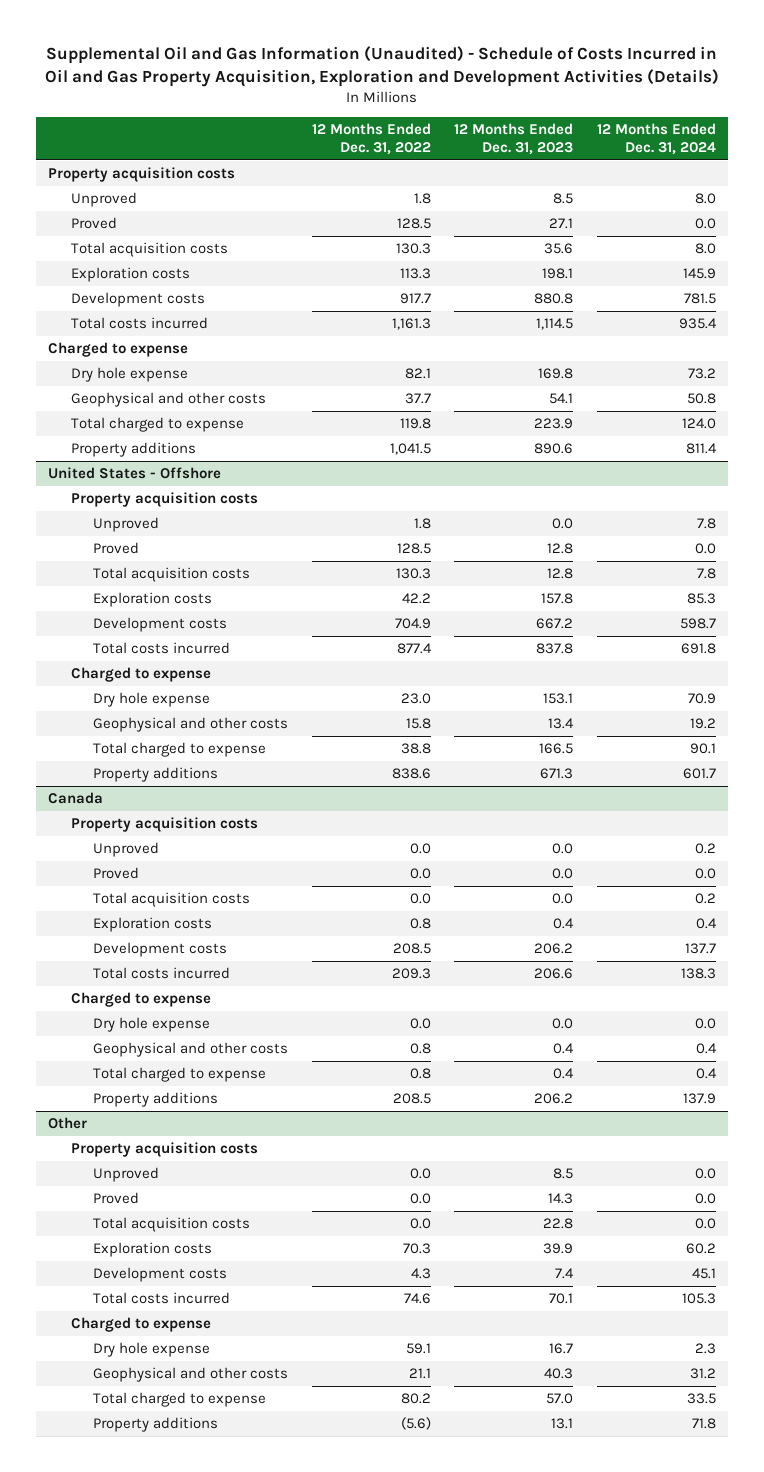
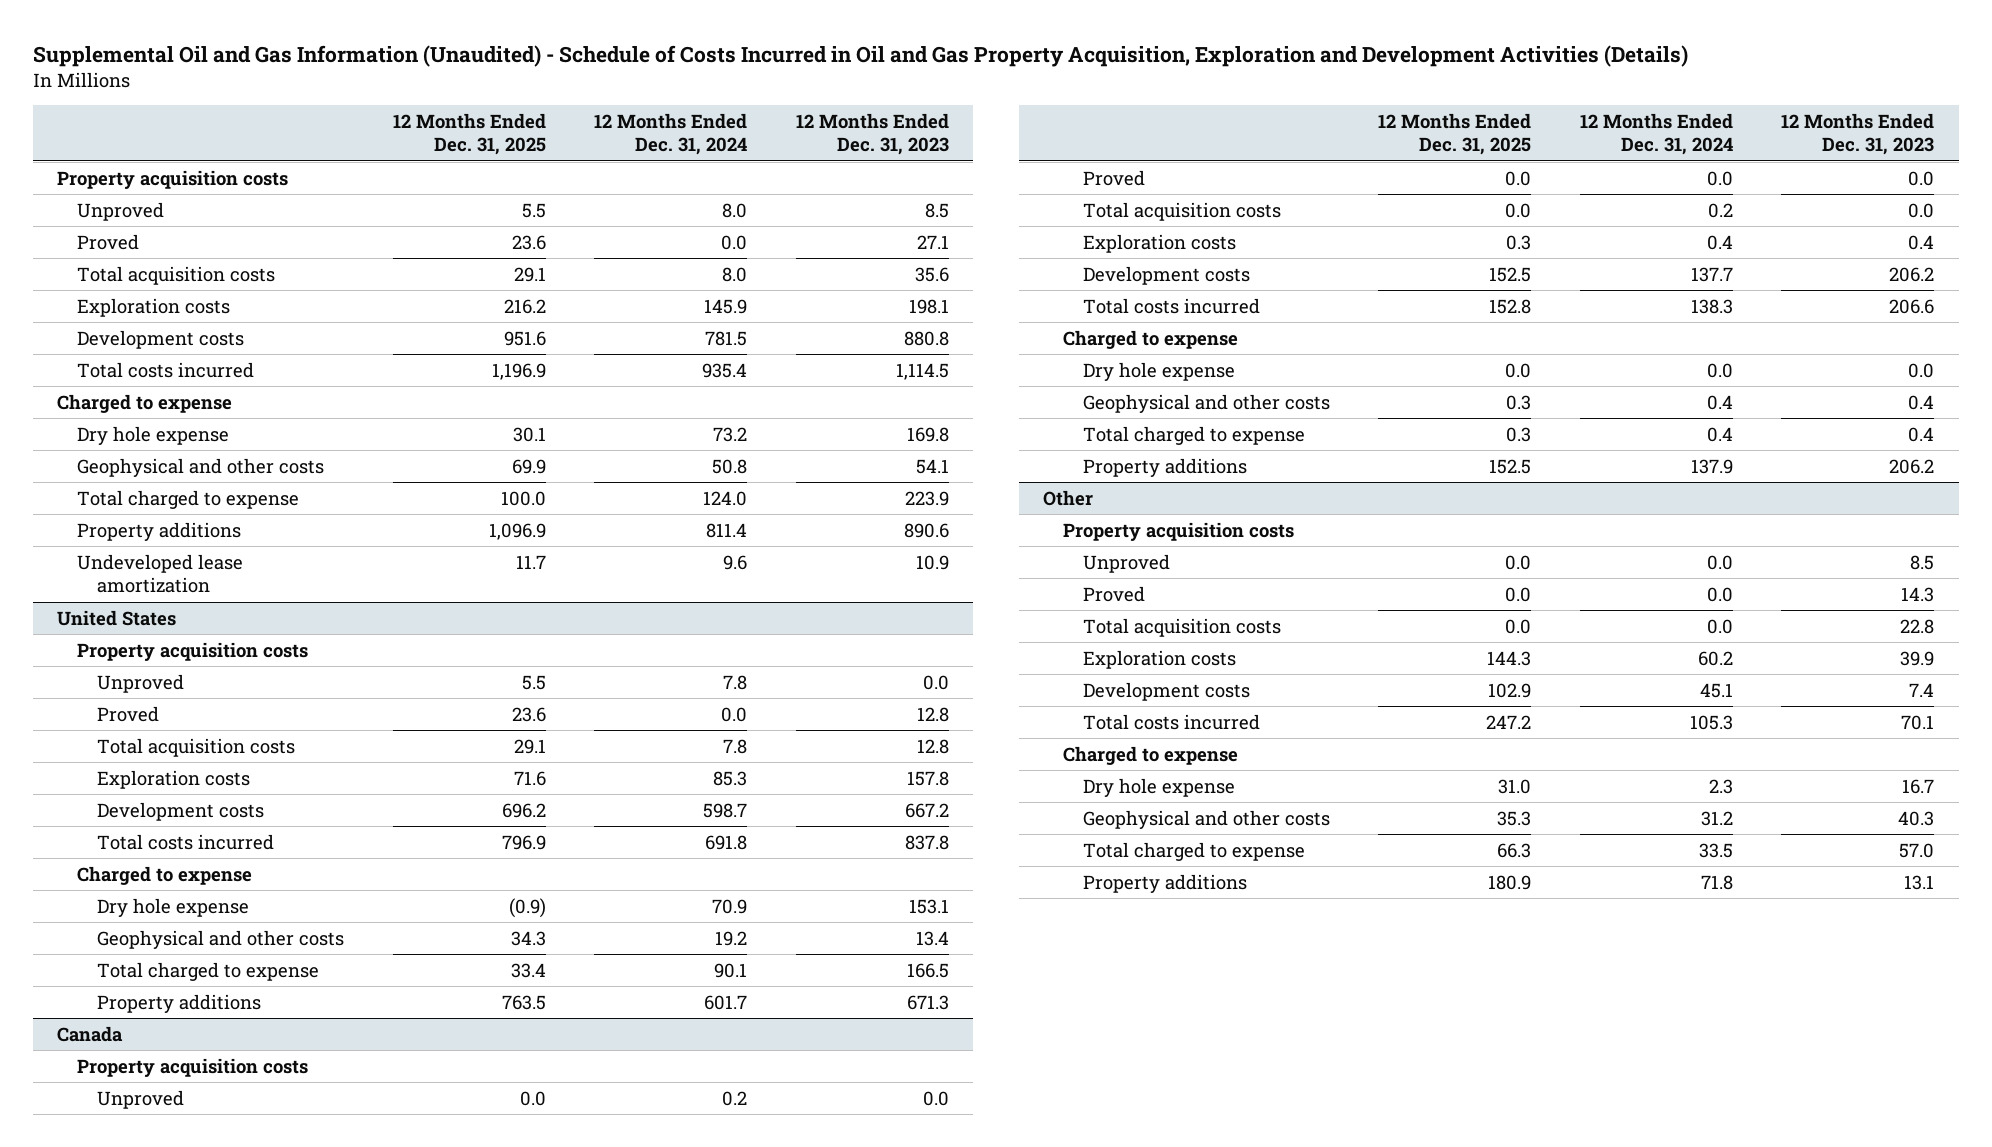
[311,123,431,155] 12 Months Ended Dec. 31, 2022 -> none
none -> [392,112,546,156] 12 Months Ended Dec. 31, 2025
none -> [77,553,244,594] Undeveloped lease amortization
[47,467,221,480] United States - Offshore -> [57,609,177,626] United States

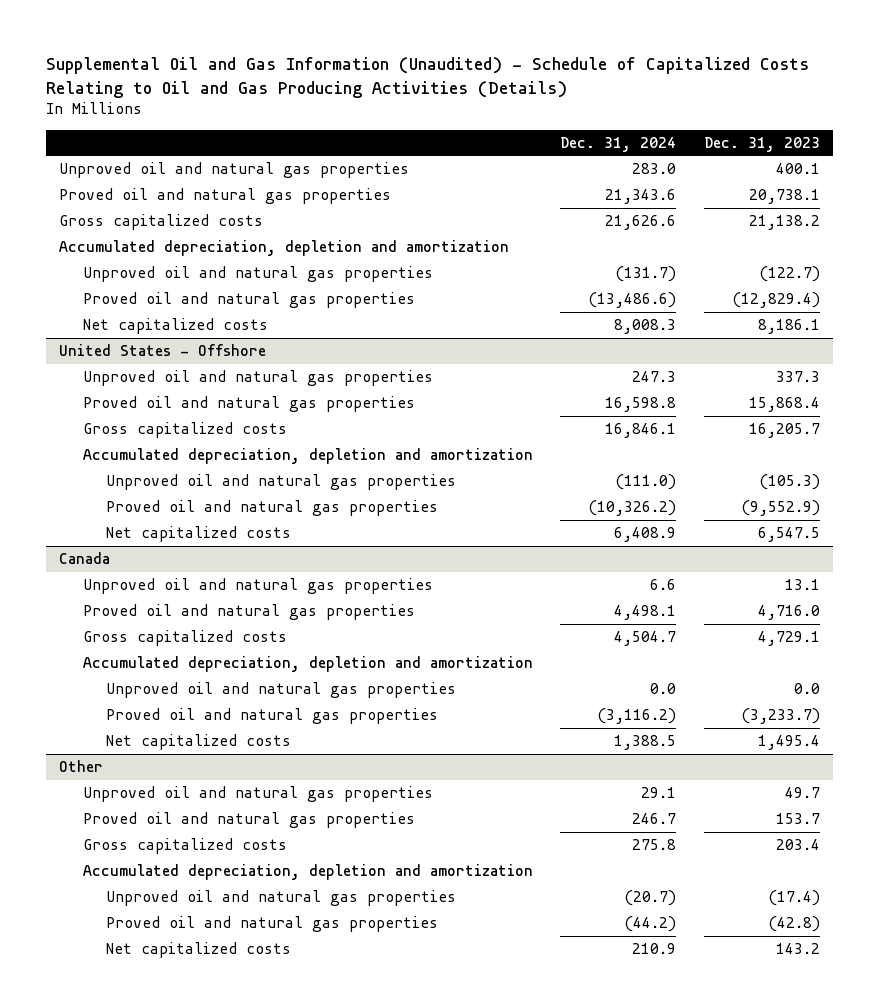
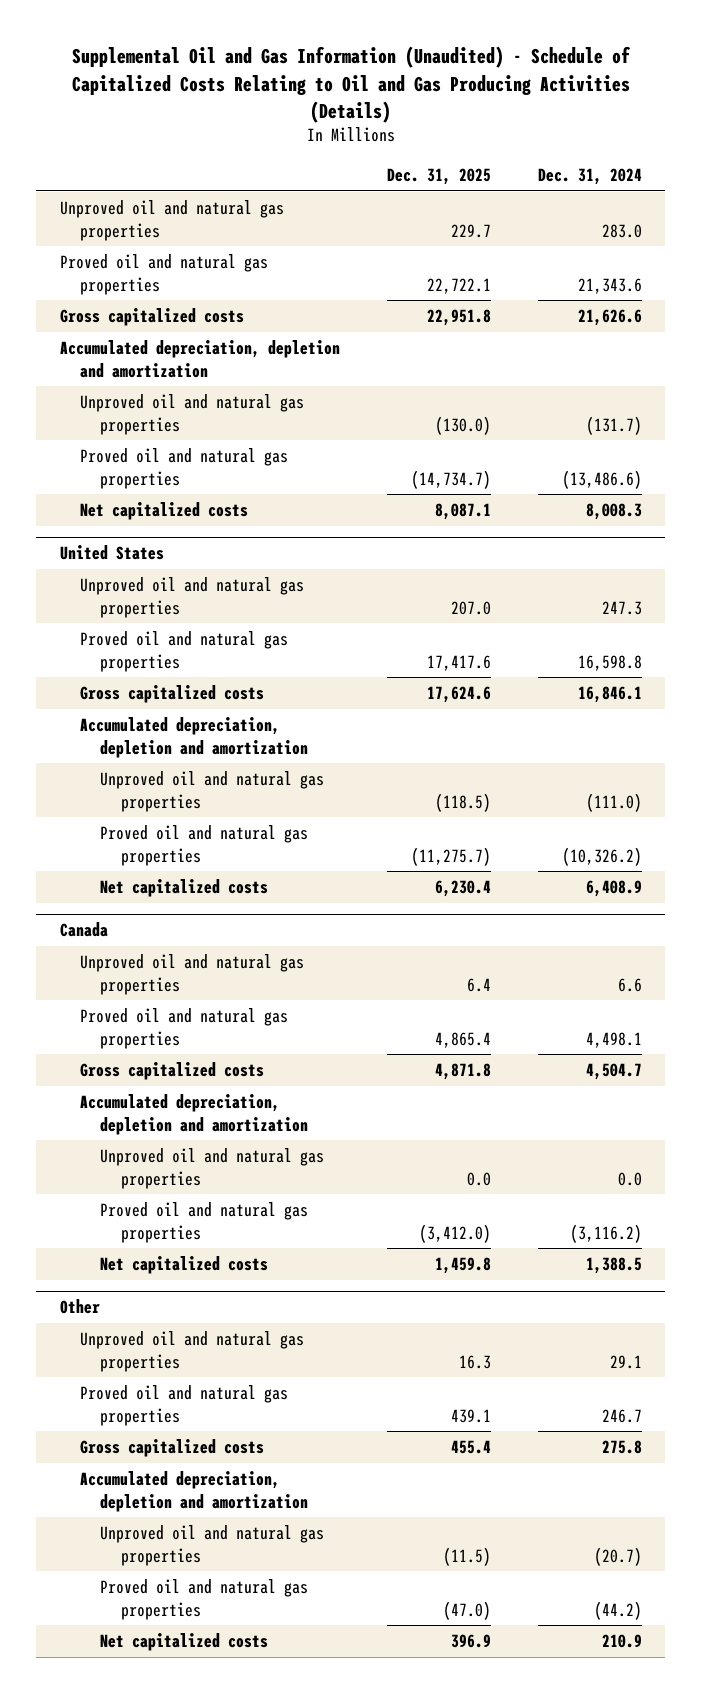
[703,136,820,152] Dec. 31, 2023 -> none
none -> [386,167,491,185] Dec. 31, 2025
[59,344,267,357] United States - Offshore -> [59,545,164,561] United States

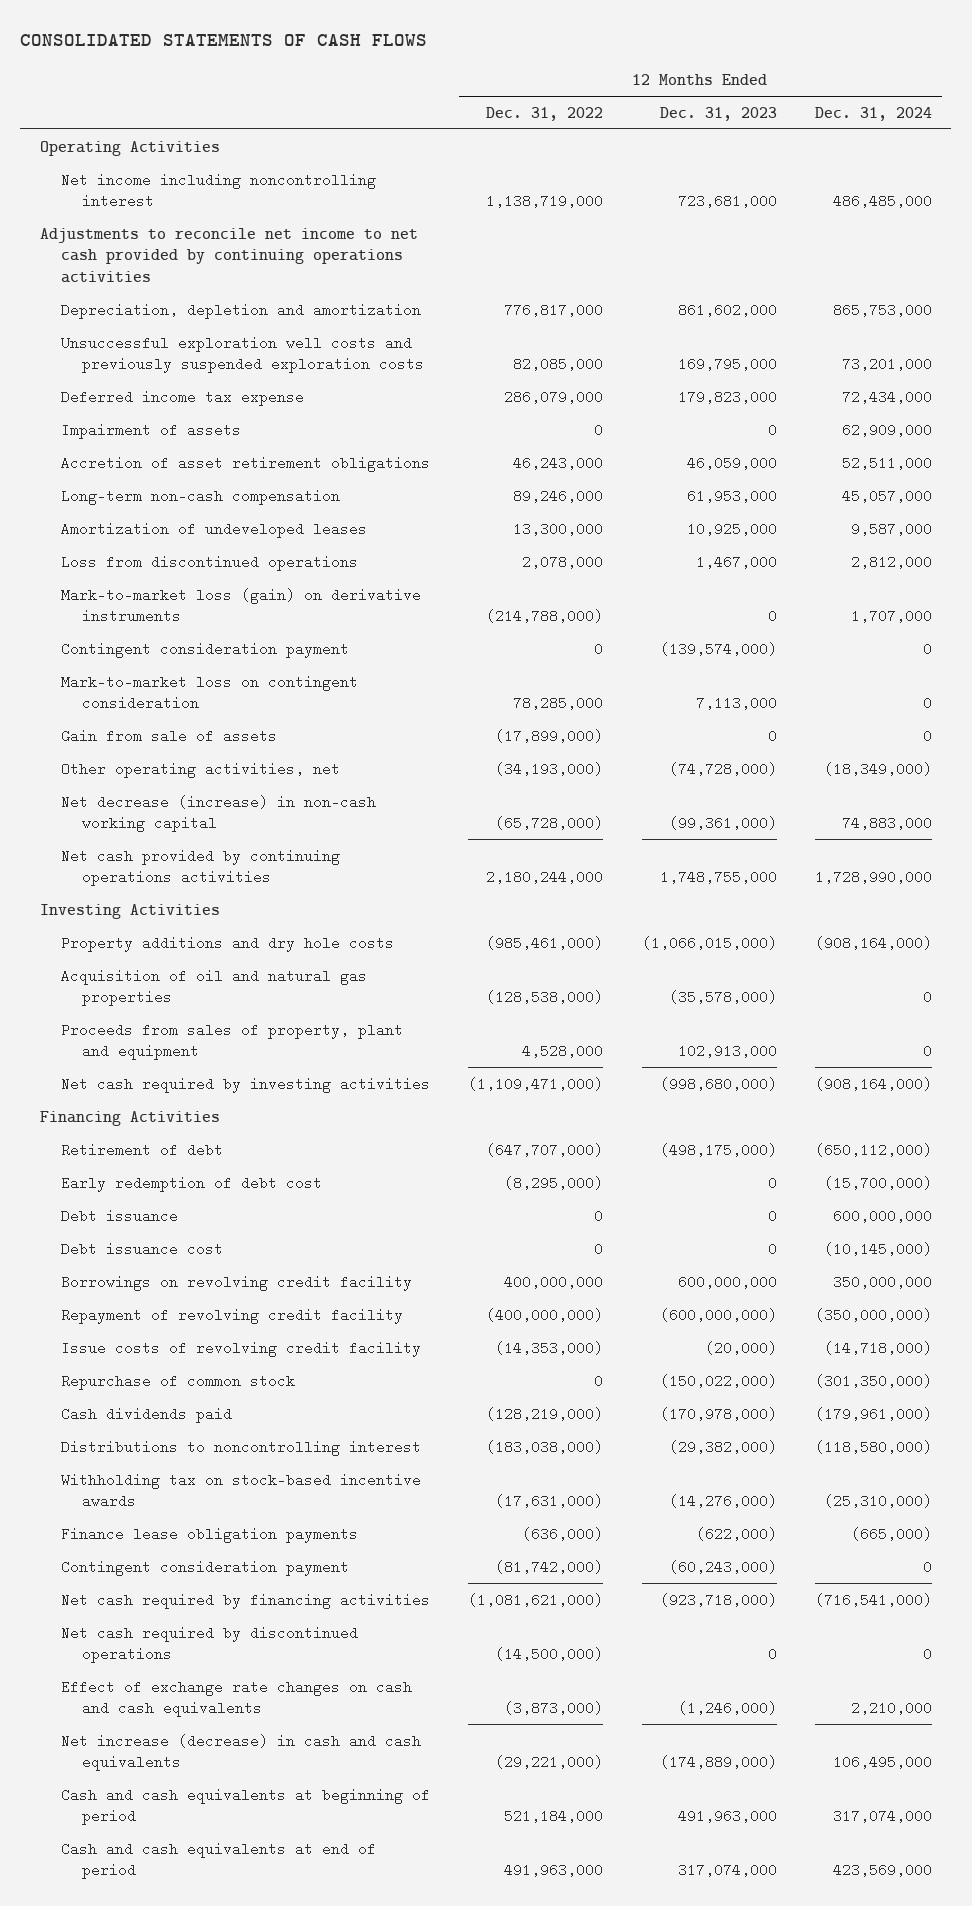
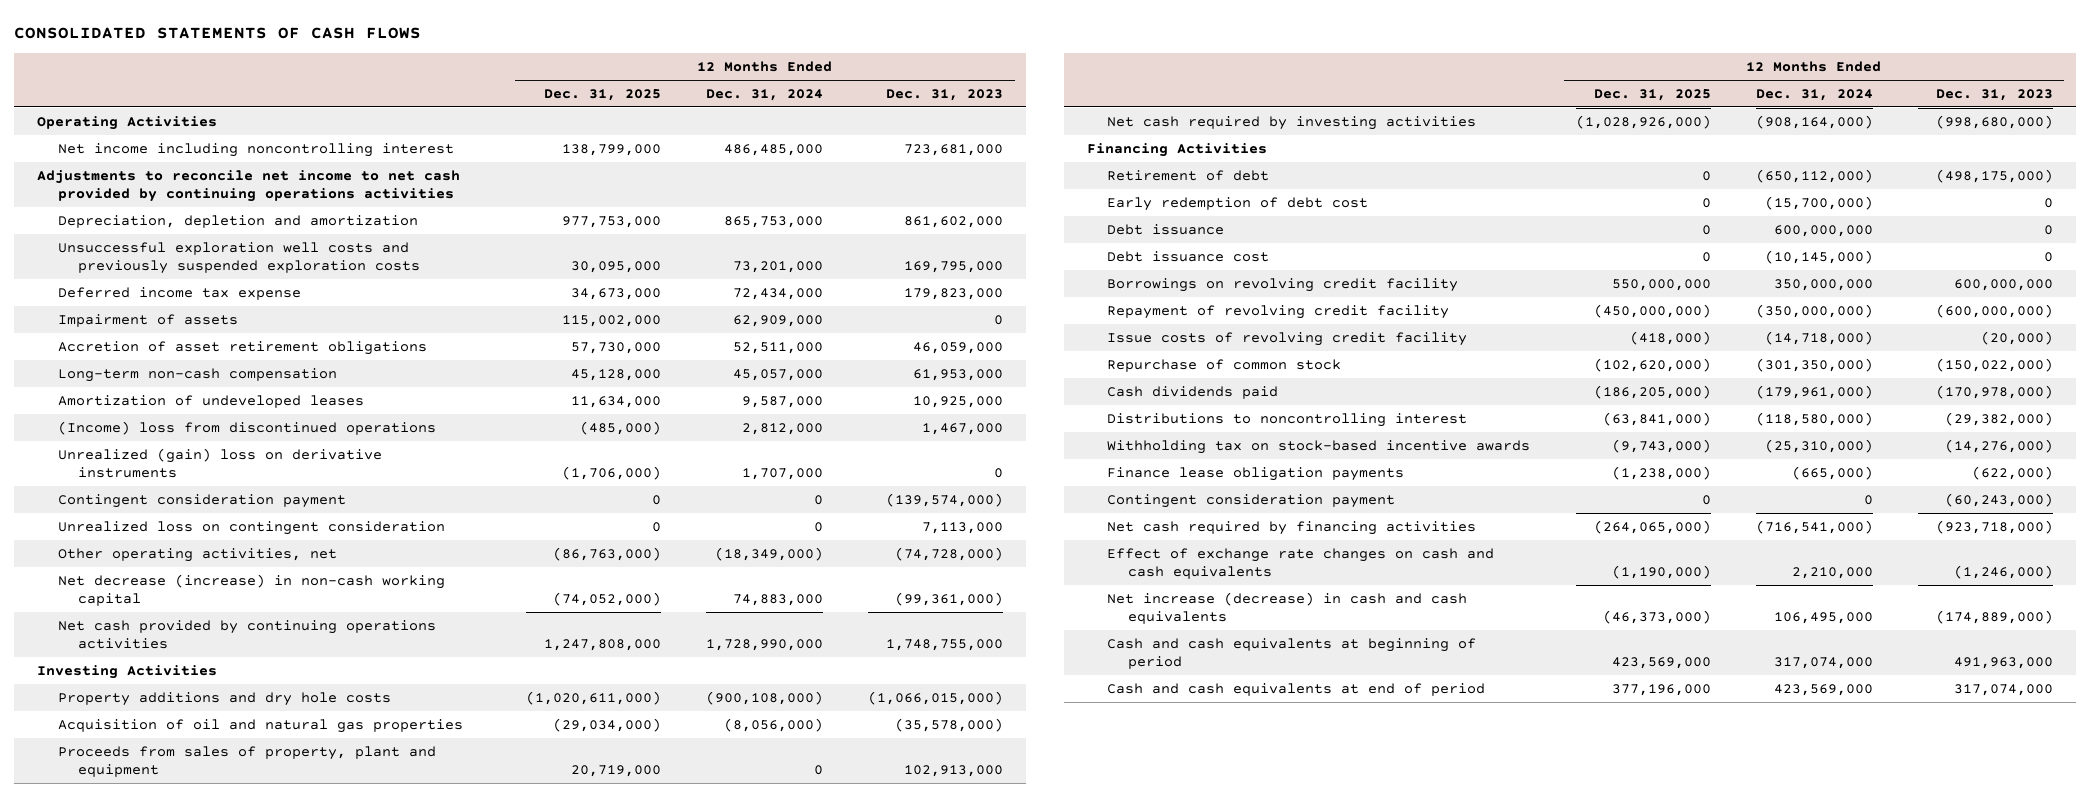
[486,106,604,121] Dec. 31, 2022 -> none
none -> [543,88,661,101] Dec. 31, 2025
[60,554,358,571] Loss from discontinued operations -> [57,420,436,435] (Income) loss from discontinued operations
[60,587,421,624] Mark-to-market loss (gain) on derivative instruments -> [57,447,382,478] Unrealized (gain) loss on derivative instruments
[60,728,277,743] Gain from sale of assets -> none
[60,674,358,711] Mark-to-market loss on contingent consideration -> [57,520,445,535] Unrealized loss on contingent consideration
[815,935,933,950] (908,164,000) -> [706,690,824,705] (900,108,000)
[923,990,933,1005] 0 -> [724,717,824,732] (8,056,000)
[60,1625,358,1664] Net cash required by discontinued operations -> none

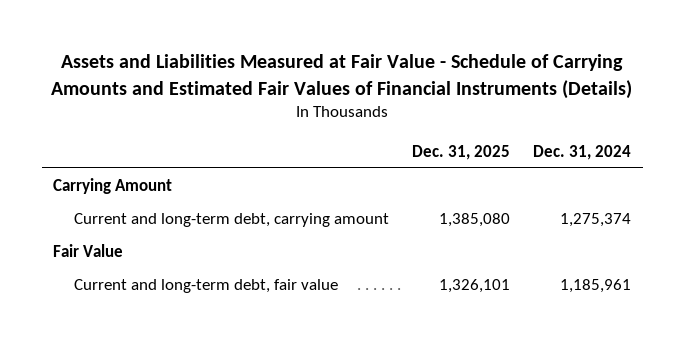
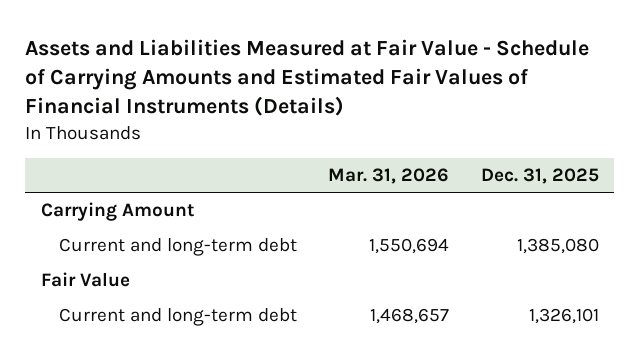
[533,144,632,160] Dec. 31, 2024 -> none
none -> [328,167,450,184] Mar. 31, 2026
[73,213,389,228] Current and long-term debt, carrying amount -> [58,238,297,257] Current and long-term debt
[73,279,338,294] Current and long-term debt, fair value -> [58,308,297,327] Current and long-term debt

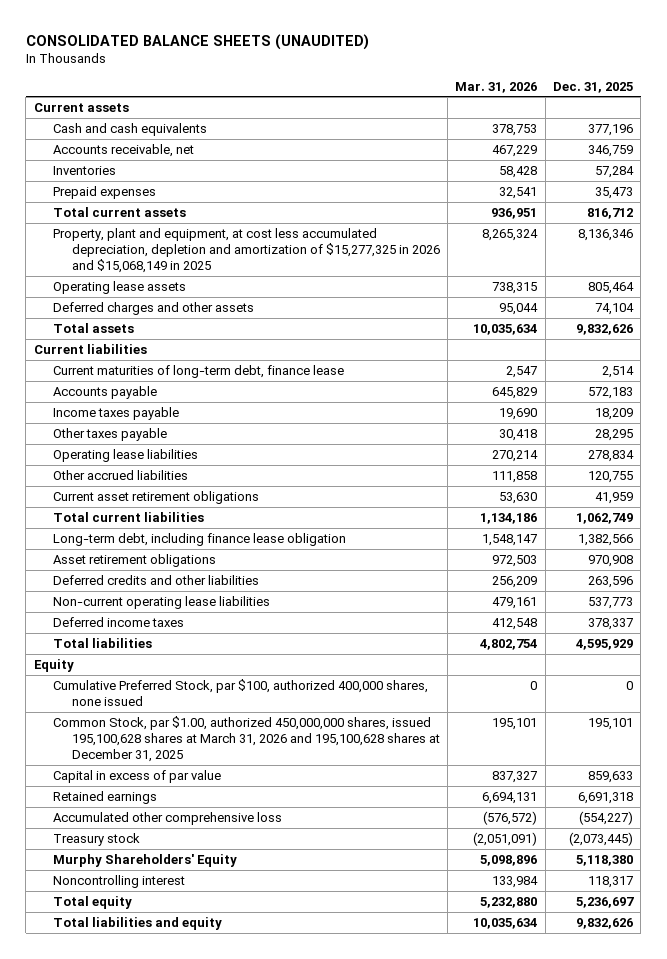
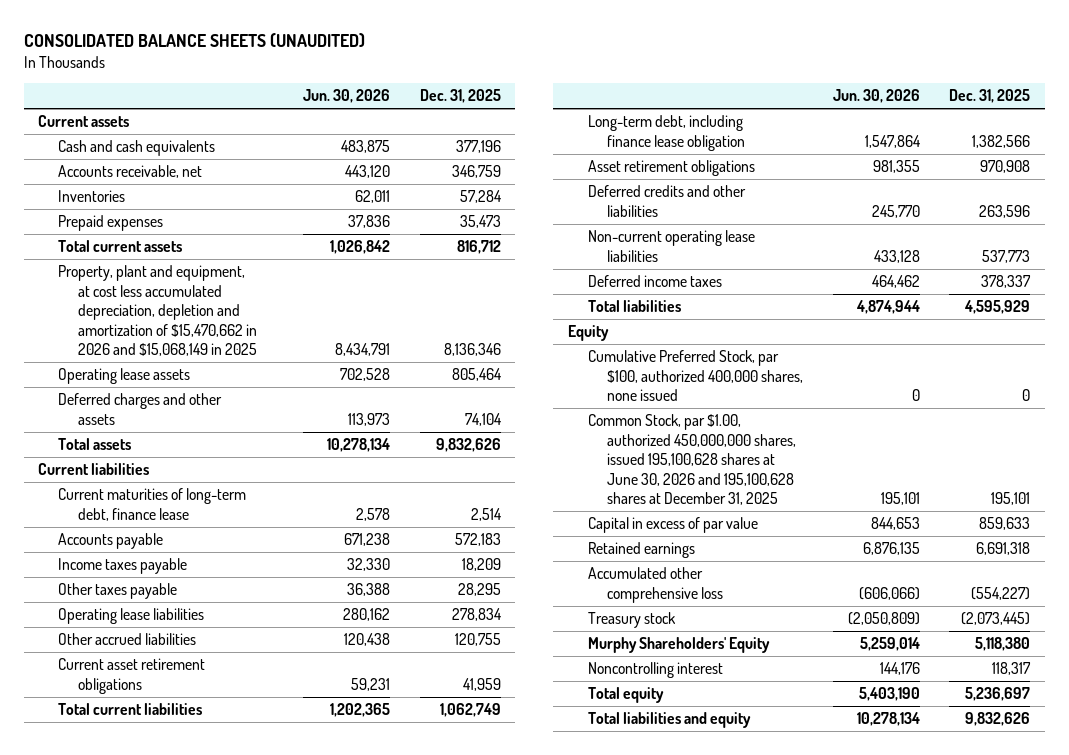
[455,81,538,93] Mar. 31, 2026 -> none
none -> [303,89,391,104] Jun. 30, 2026
[52,227,440,274] Property, plant and equipment, at cost less accumulated depreciation, depletion and amortization of $15,277,325 in 2026 and $15,068,149 in 2025 -> [57,265,257,357] Property, plant and equipment, at cost less accumulated depreciation, depletion and amortization of $15,470,662 in 2026 and $15,068,149 in 2025
[52,715,440,763] Common Stock, par $1.00, authorized 450,000,000 shares, issued 195,100,628 shares at March 31, 2026 and 195,100,628 shares at December 31, 2025 -> [587,414,797,506] Common Stock, par $1.00, authorized 450,000,000 shares, issued 195,100,628 shares at June 30, 2026 and 195,100,628 shares at December 31, 2025

